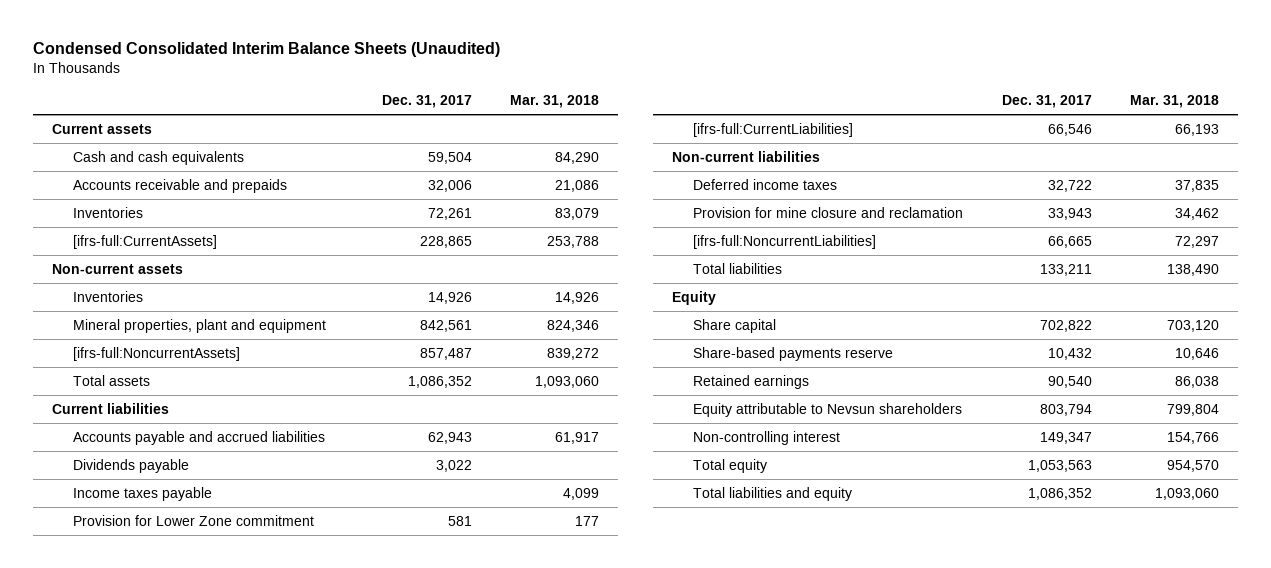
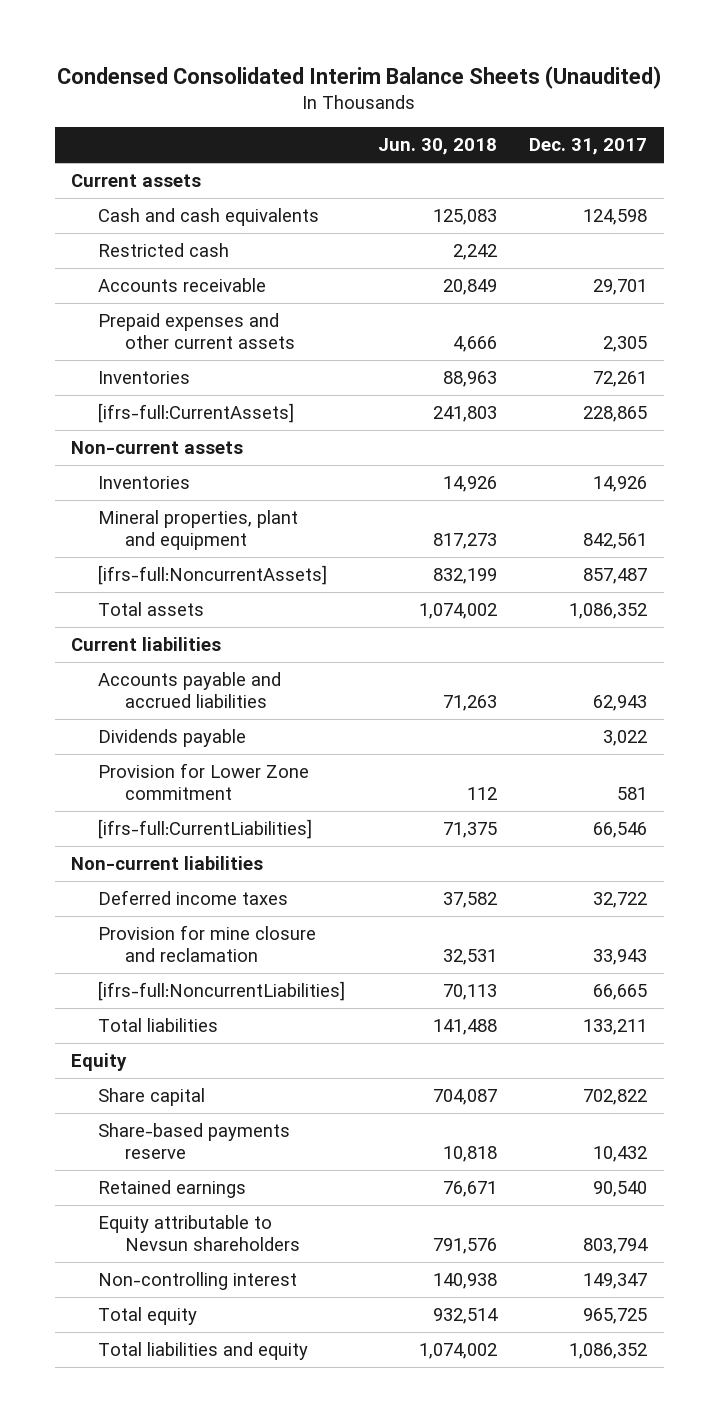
[510,95,600,109] Mar. 31, 2018 -> none
none -> [377,138,497,156] Jun. 30, 2018
[427,151,472,164] 59,504 -> [583,208,648,225] 124,598
none -> [98,242,230,257] Restricted cash
[73,178,288,193] Accounts receivable and prepaids -> [98,277,267,292] Accounts receivable
[427,179,472,192] 32,006 -> [593,278,648,295] 29,701
none -> [98,312,295,349] Prepaid expenses and other current assets
[73,486,213,501] Income taxes payable -> none
[1027,459,1092,472] 1,053,563 -> [583,1307,648,1324] 965,725

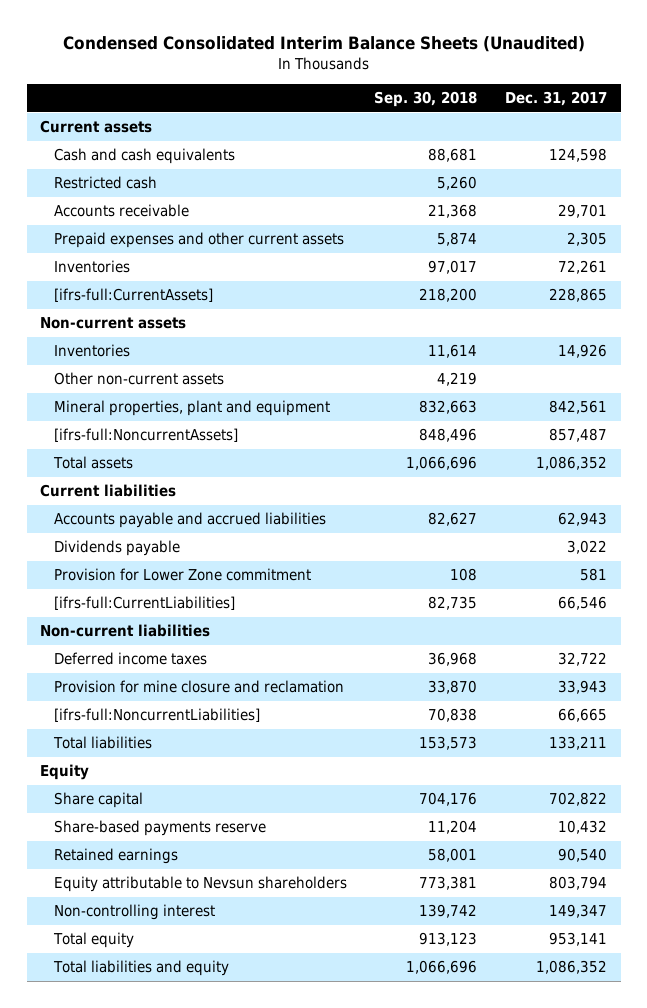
[377,138,497,156] Jun. 30, 2018 -> none
none -> [374,91,478,108] Sep. 30, 2018
none -> [53,372,224,386] Other non-current assets
[583,1307,648,1324] 965,725 -> [548,932,607,947] 953,141

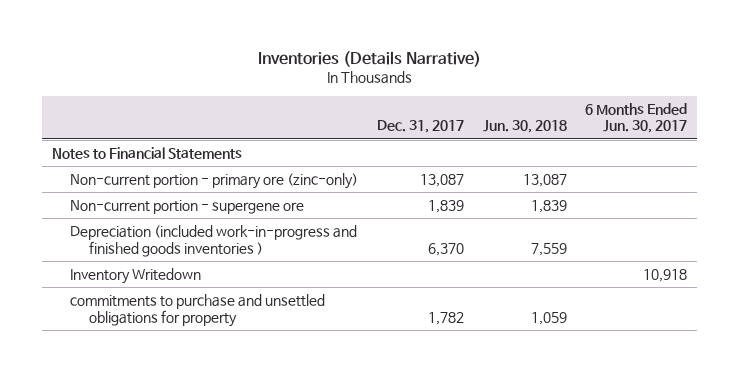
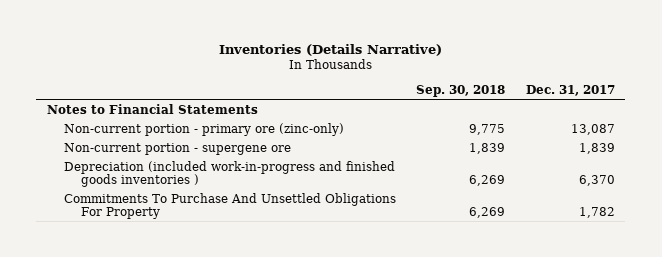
[482,120,567,134] Jun. 30, 2018 -> none
[585,102,688,134] 6 Months Ended Jun. 30, 2017 -> none
none -> [416,84,506,97] Sep. 30, 2018
[70,267,202,284] Inventory Writedown -> none
[70,293,326,327] commitments to purchase and unsettled obligations for property -> [63,192,396,219] Commitments To Purchase And Unsettled Obligations For Property

